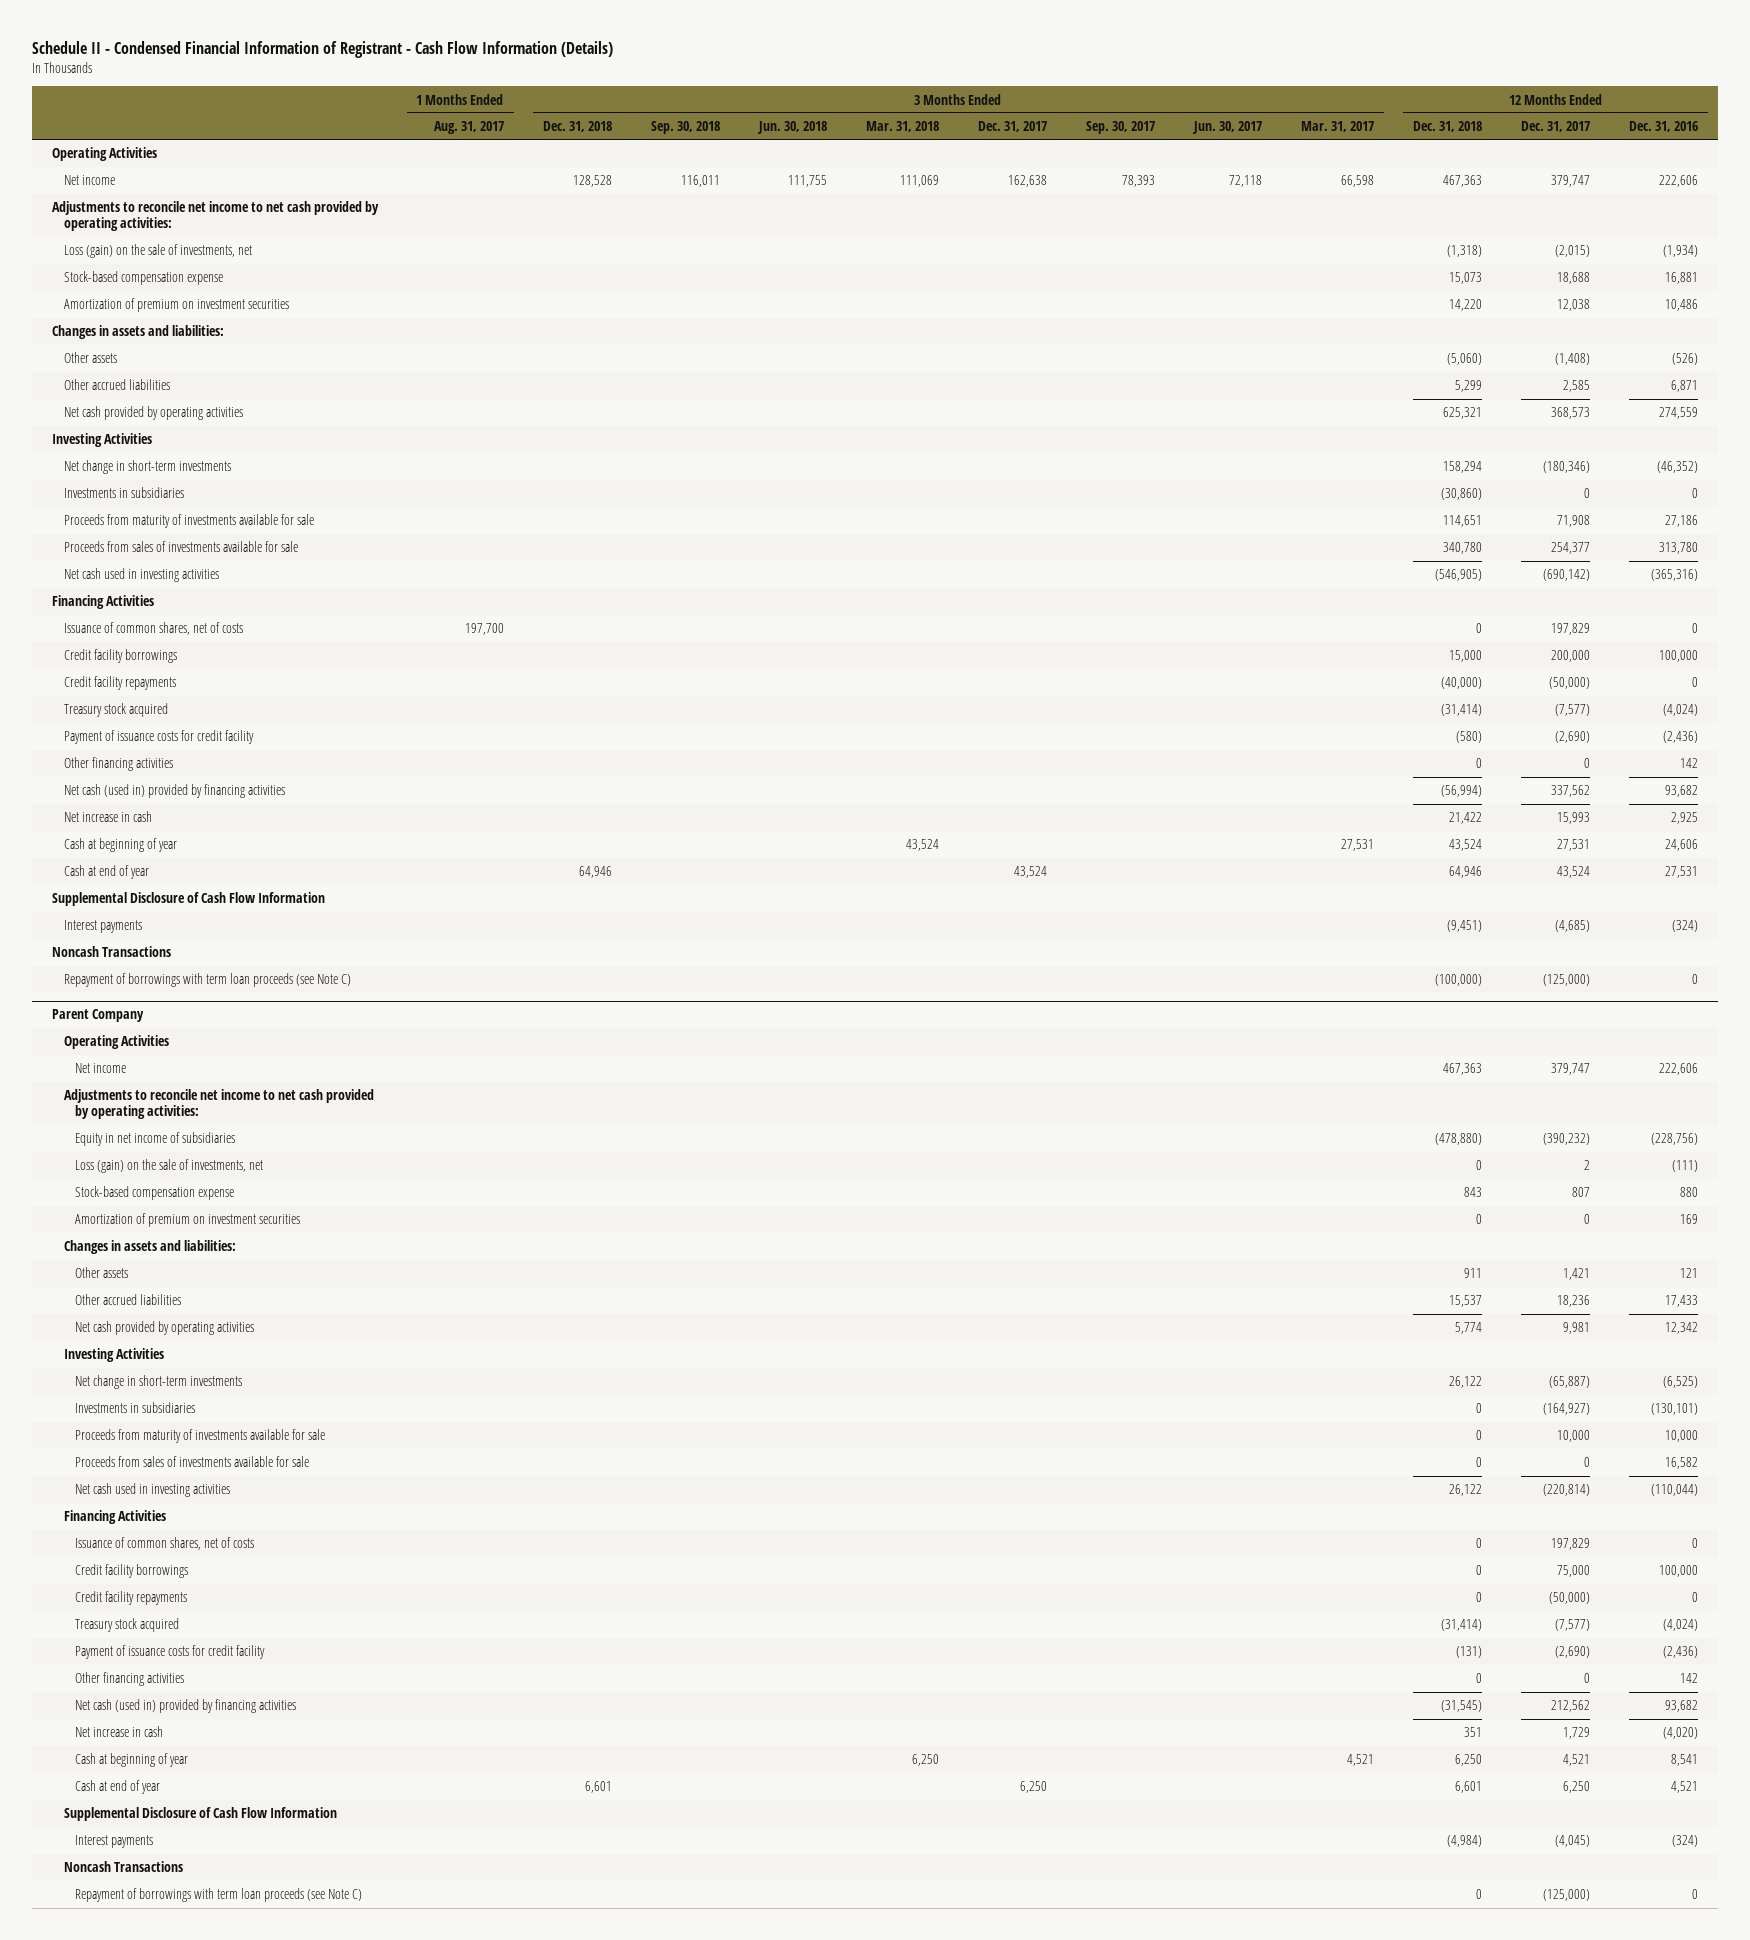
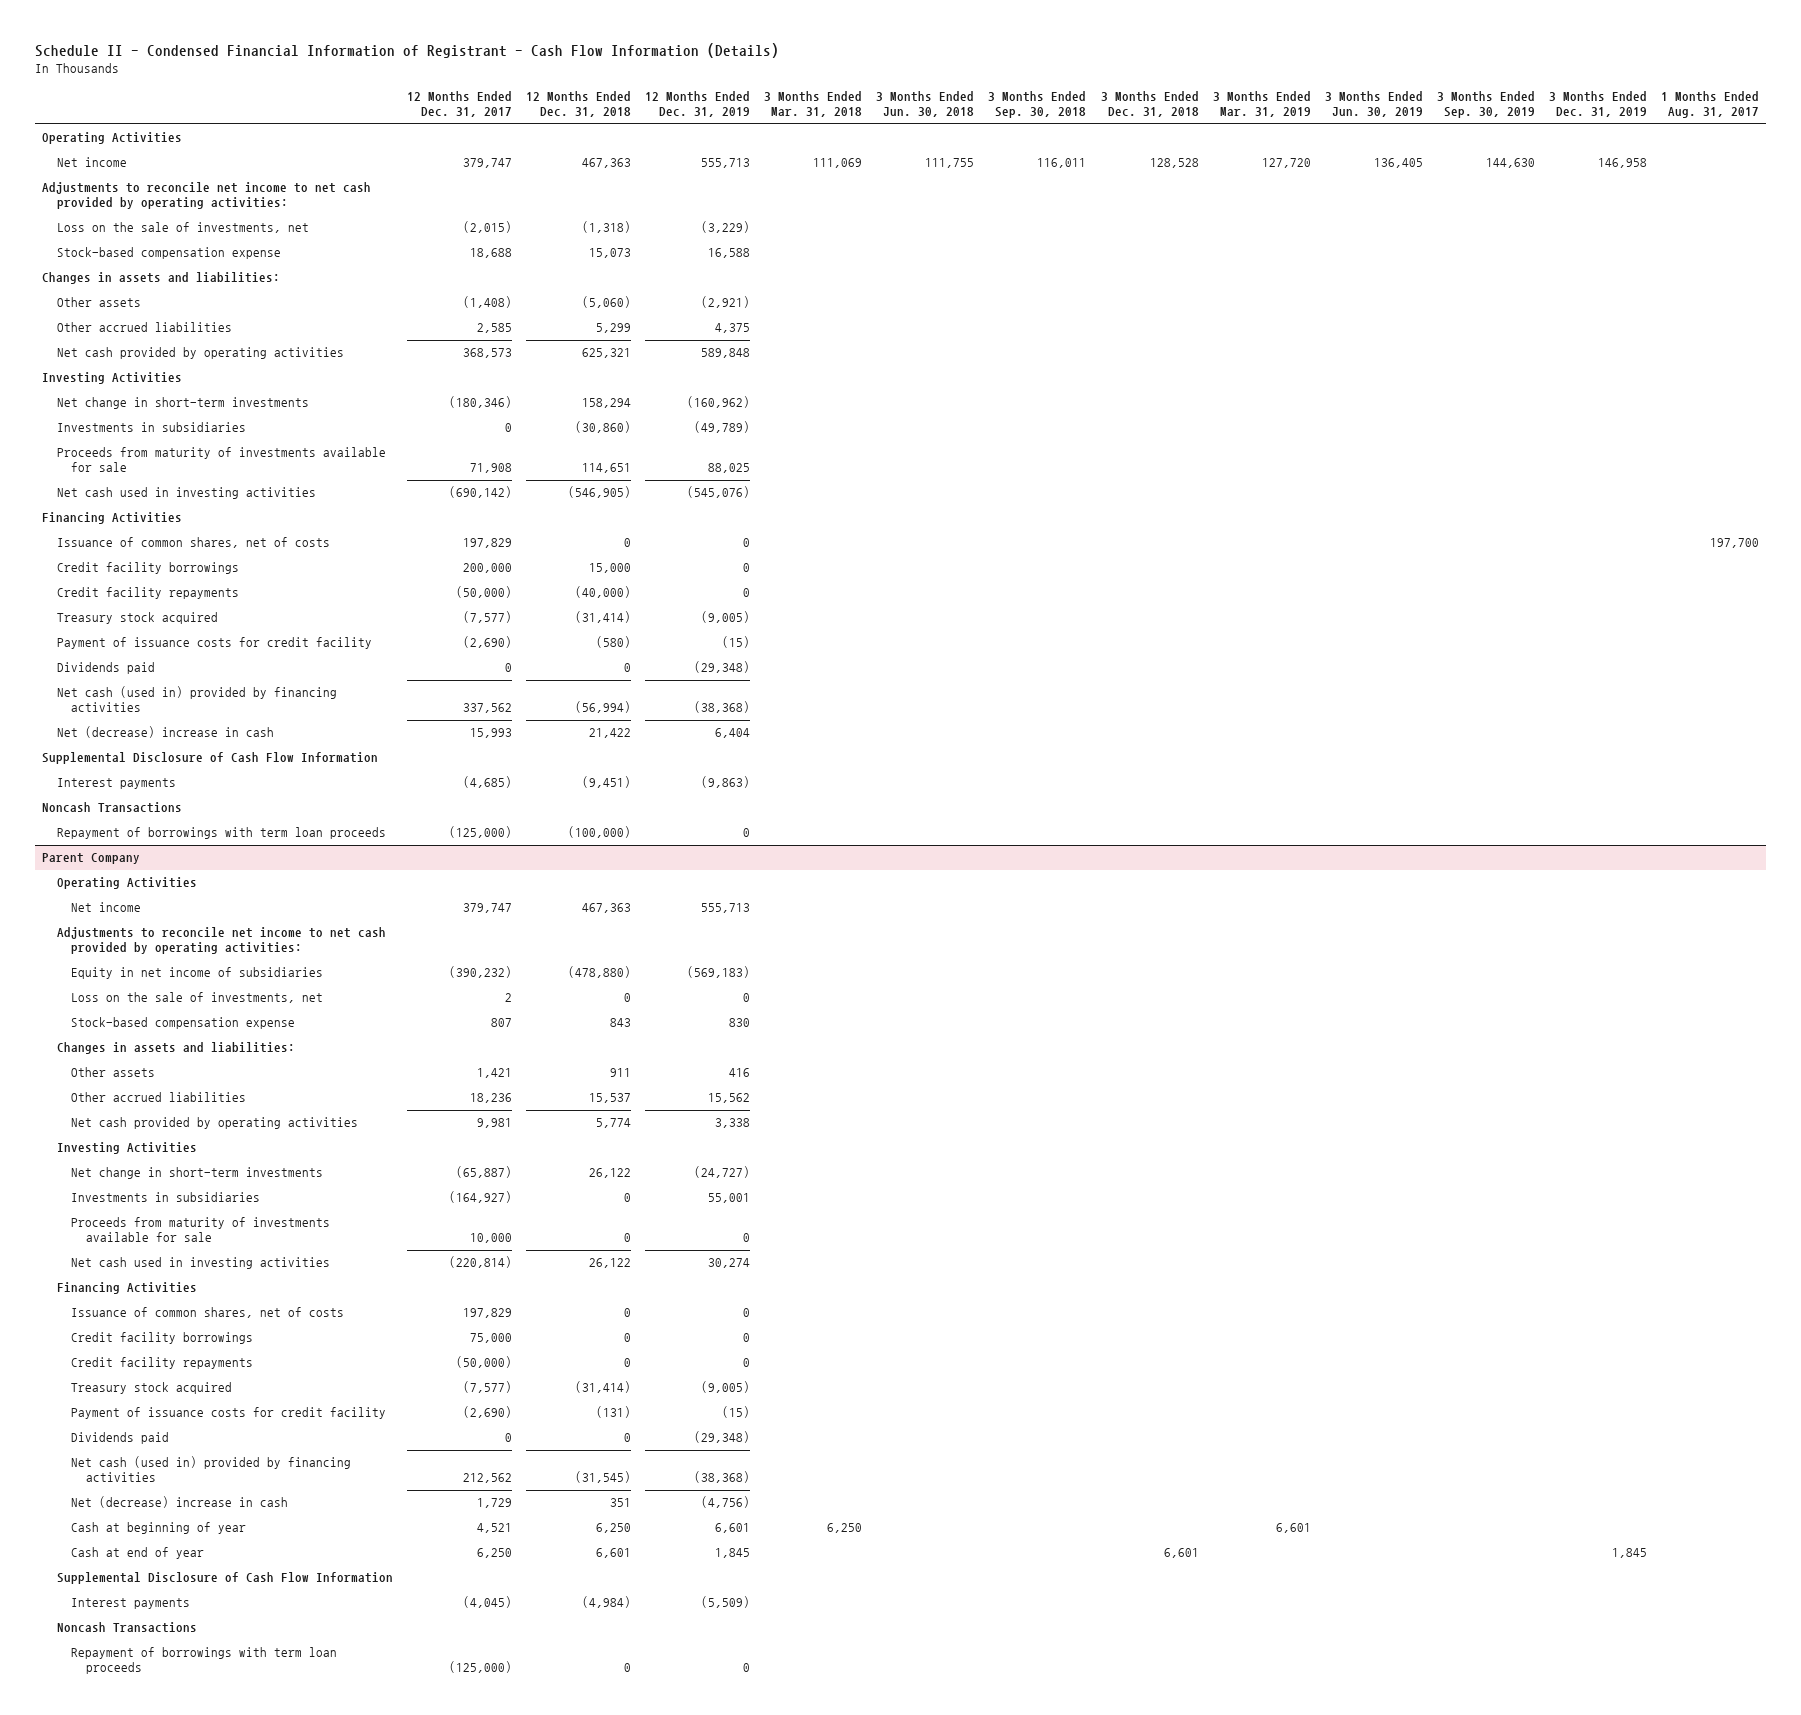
[977,121,1047,133] Dec. 31, 2017 -> none
[1086,121,1156,135] Sep. 30, 2017 -> none
[1192,121,1263,135] Jun. 30, 2017 -> none
[1301,121,1375,133] Mar. 31, 2017 -> none
[1629,121,1699,133] Dec. 31, 2016 -> none
none -> [645,91,751,118] 12 Months Ended Dec. 31, 2019
none -> [1212,91,1311,118] 3 Months Ended Mar. 31, 2019
none -> [1324,91,1423,118] 3 Months Ended Jun. 30, 2019
none -> [1436,91,1535,119] 3 Months Ended Sep. 30, 2019
none -> [1549,91,1648,118] 3 Months Ended Dec. 31, 2019
[63,244,252,259] Loss (gain) on the sale of investments, net -> [56,222,309,234] Loss on the sale of investments, net
[63,298,289,313] Amortization of premium on investment securities -> none
[63,541,298,553] Proceeds from sales of investments available for sale -> none
[63,757,173,772] Other financing activities -> none
none -> [56,662,155,675] Dividends paid
[63,838,177,853] Cash at beginning of year -> none
[63,865,149,880] Cash at end of year -> none
[63,811,152,823] Net increase in cash -> [56,726,274,739] Net (decrease) increase in cash
[63,973,351,988] Repayment of borrowings with term loan proceeds (see Note C) -> [56,827,386,840] Repayment of borrowings with term loan proceeds
[75,1159,264,1174] Loss (gain) on the sale of investments, net -> [71,992,324,1004] Loss on the sale of investments, net
[75,1213,301,1228] Amortization of premium on investment securities -> none
[75,1456,310,1468] Proceeds from sales of investments available for sale -> none
[75,1672,185,1687] Other financing activities -> none
none -> [71,1432,170,1445] Dividends paid
[75,1726,164,1738] Net increase in cash -> [71,1496,289,1509] Net (decrease) increase in cash
[75,1888,363,1903] Repayment of borrowings with term loan proceeds (see Note C) -> [71,1647,338,1675] Repayment of borrowings with term loan proceeds

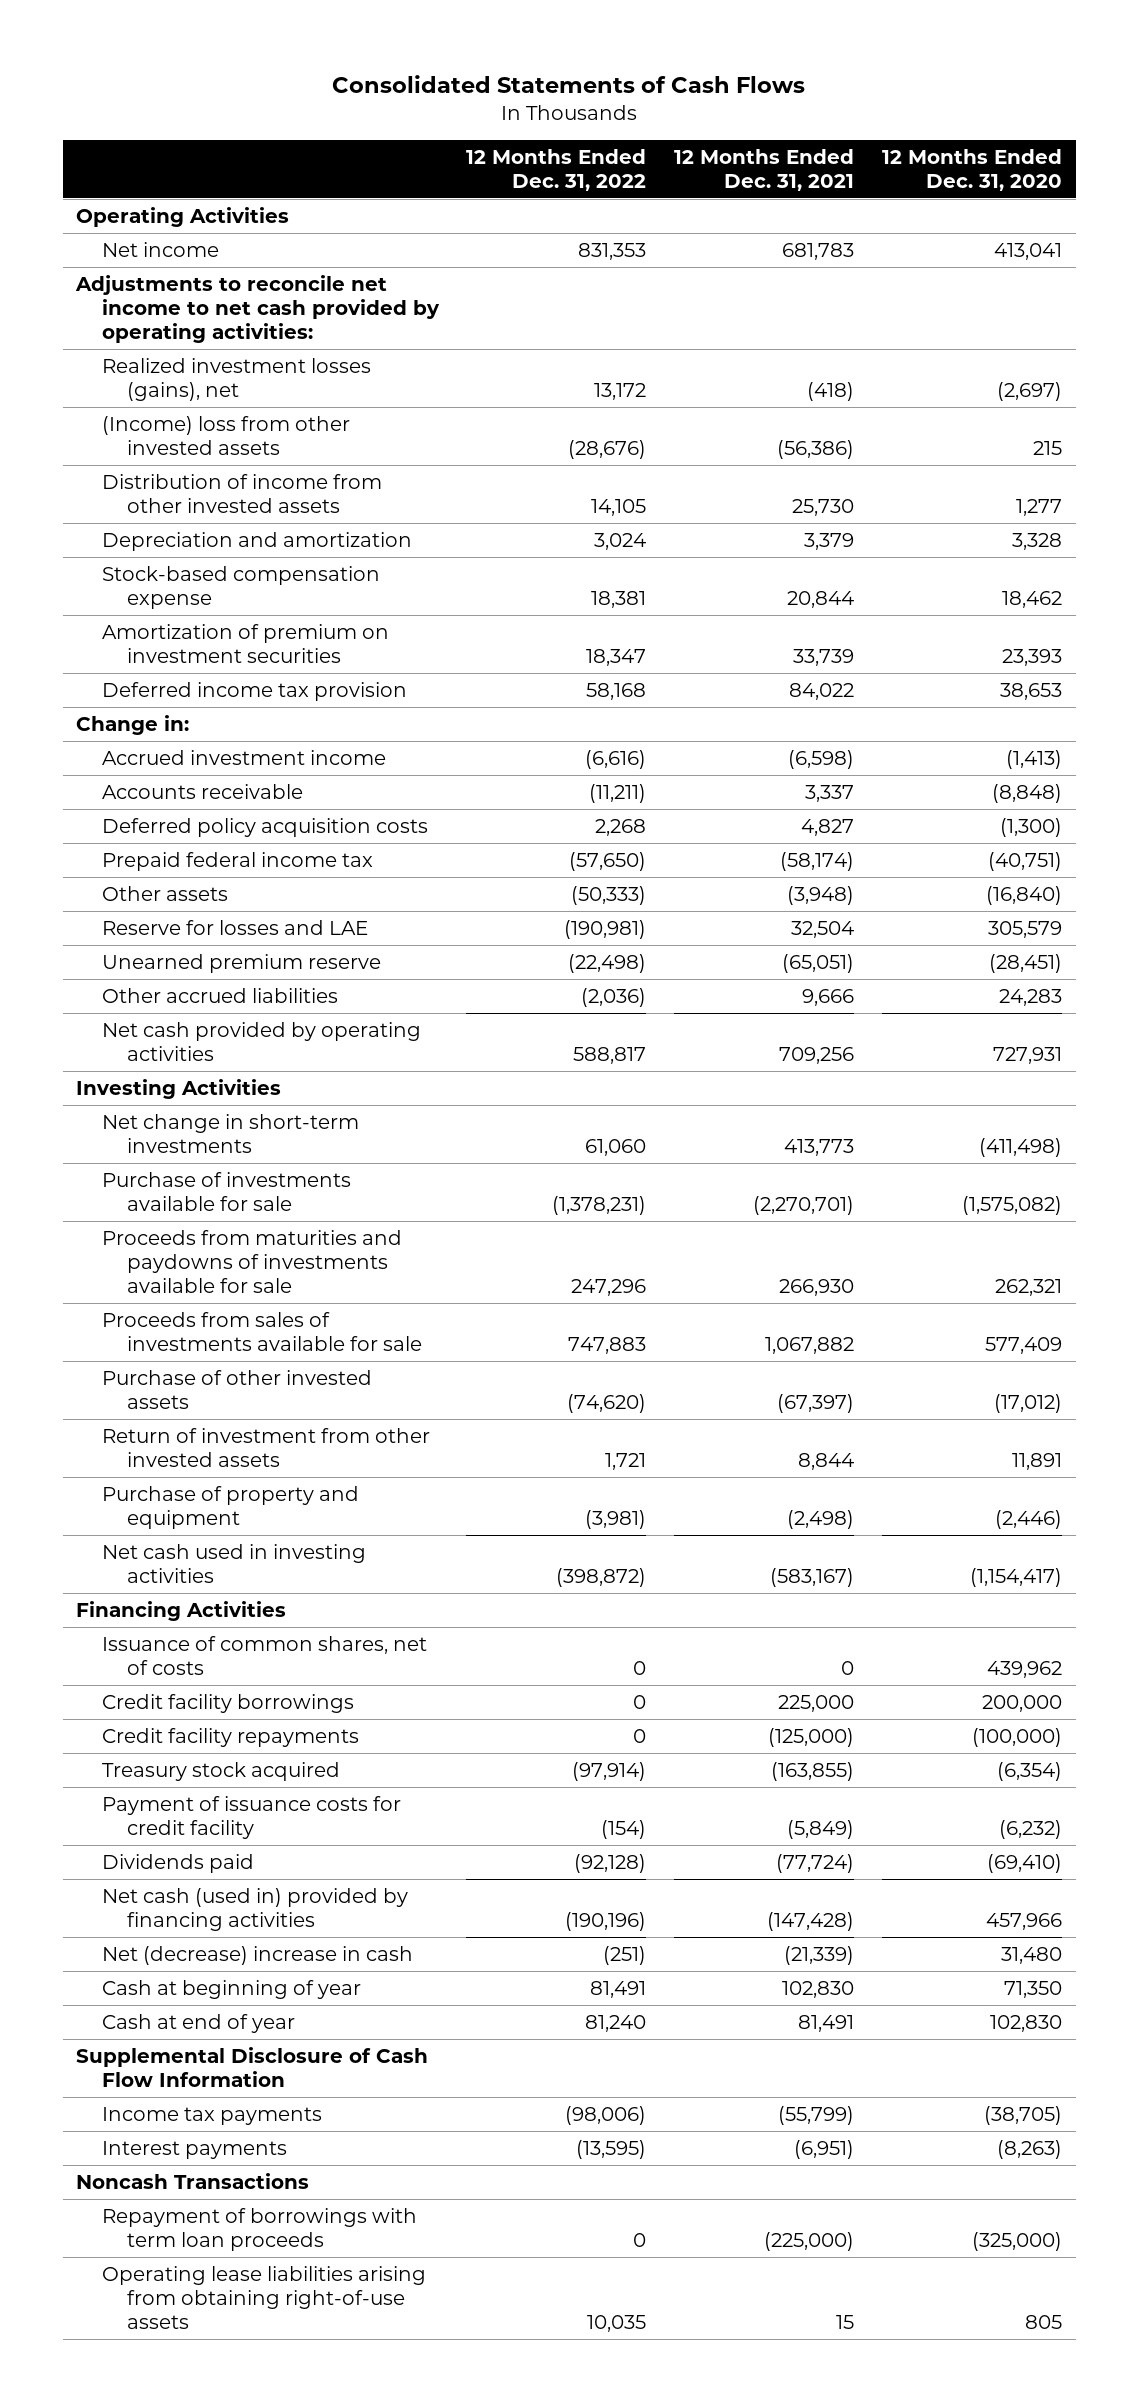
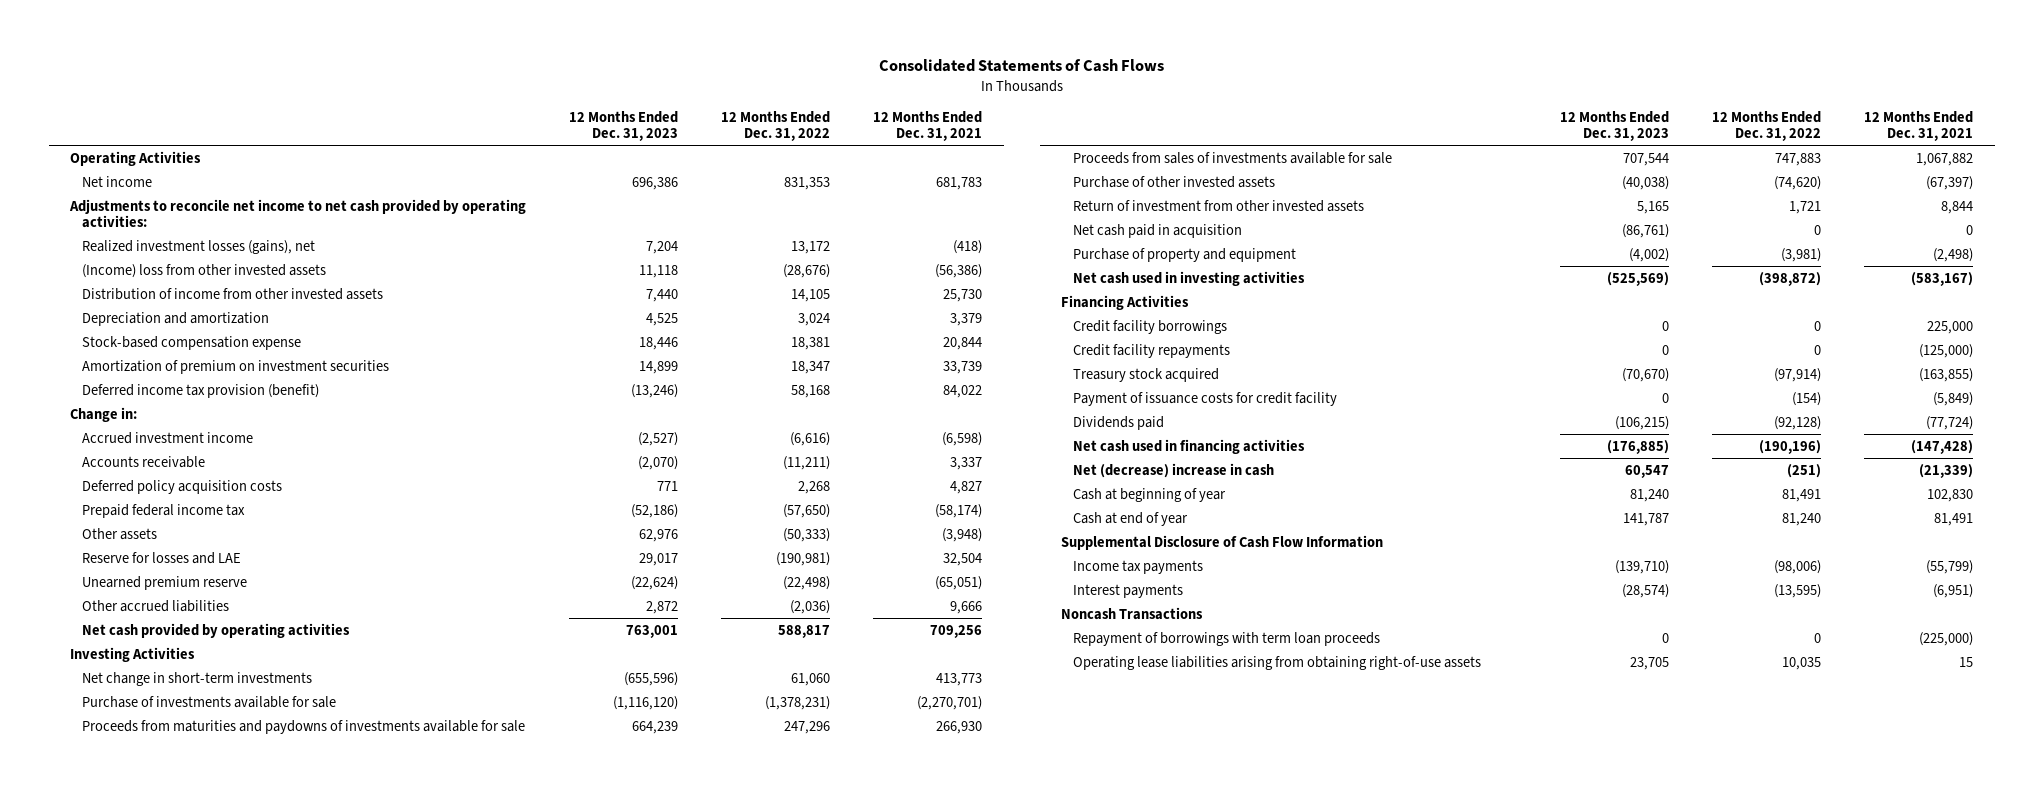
[881,148,1062,191] 12 Months Ended Dec. 31, 2020 -> none
none -> [569,110,679,142] 12 Months Ended Dec. 31, 2023
[101,681,407,701] Deferred income tax provision -> [82,383,320,398] Deferred income tax provision (benefit)
none -> [1073,223,1243,238] Net cash paid in acquisition
[101,1635,427,1675] Issuance of common shares, net of costs -> none
[101,1887,408,1931] Net cash (used in) provided by financing activities -> [1073,438,1306,454] Net cash used in financing activities

